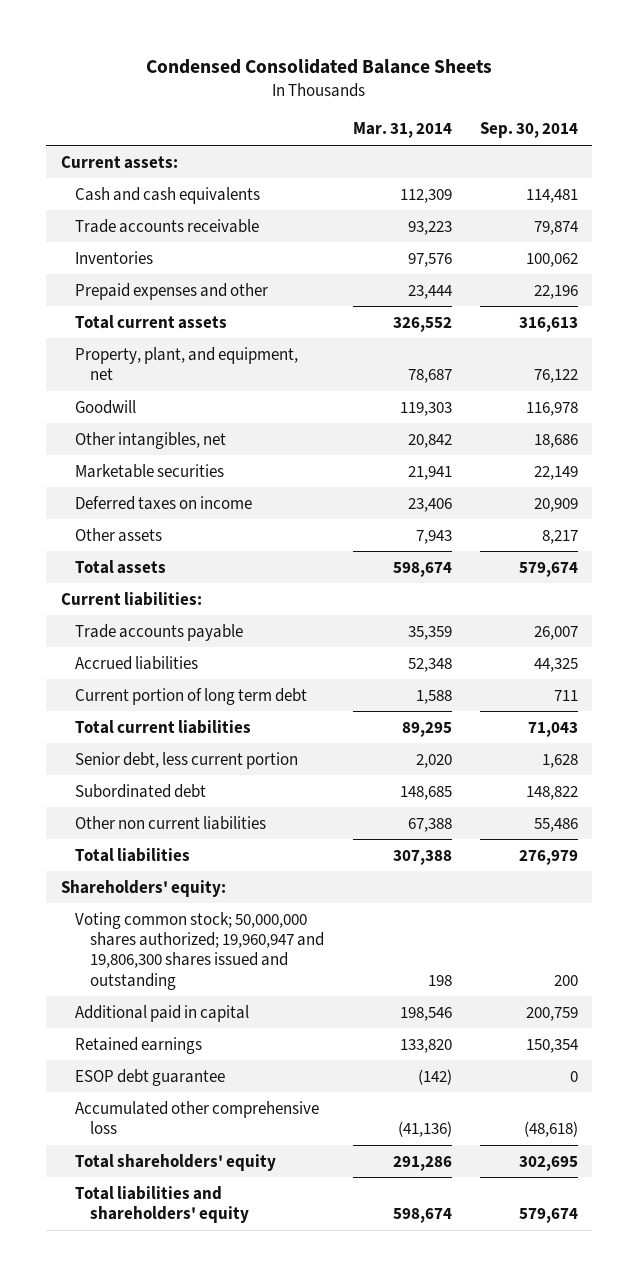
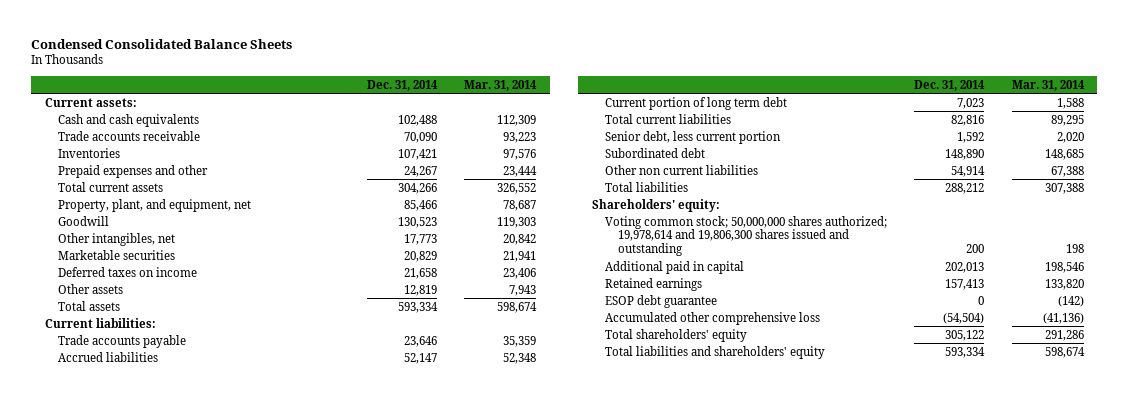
[479,122,578,139] Sep. 30, 2014 -> none
none -> [366,79,438,91] Dec. 31, 2014
[75,911,325,990] Voting common stock; 50,000,000 shares authorized; 19,960,947 and 19,806,300 shares issued and outstanding -> [605,215,888,257] Voting common stock; 50,000,000 shares authorized; 19,978,614 and 19,806,300 shares issued and outstanding

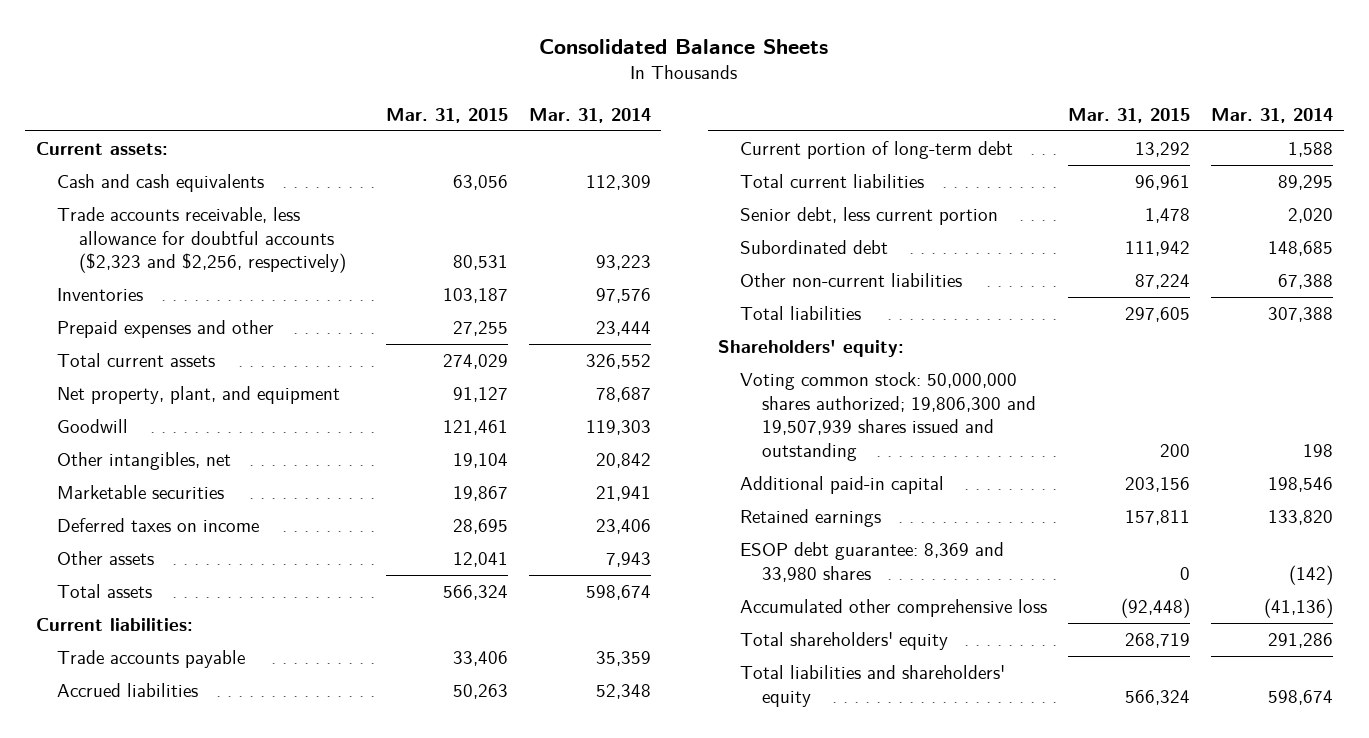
[31,38,293,49] Condensed Consolidated Balance Sheets -> [539,39,829,55] Consolidated Balance Sheets
[366,79,438,91] Dec. 31, 2014 -> none
none -> [385,107,508,123] Mar. 31, 2015
[57,130,200,141] Trade accounts receivable -> [57,206,347,274] Trade accounts receivable, less allowance for doubtful accounts ($2,323 and $2,256, respectively)
[57,198,251,212] Property, plant, and equipment, net -> [57,385,341,404] Net property, plant, and equipment
[605,96,788,110] Current portion of long term debt -> [739,140,1013,159] Current portion of long-term debt
[605,164,759,175] Other non current liabilities -> [739,272,962,287] Other non-current liabilities
[605,215,888,257] Voting common stock; 50,000,000 shares authorized; 19,978,614 and 19,806,300 shares issued and outstanding -> [739,371,1036,461] Voting common stock: 50,000,000 shares authorized; 19,806,300 and 19,507,939 shares issued and outstanding
[605,260,745,274] Additional paid in capital -> [739,475,944,494] Additional paid-in capital
[605,294,718,308] ESOP debt guarantee -> [739,541,1004,582] ESOP debt guarantee: 8,369 and 33,980 shares

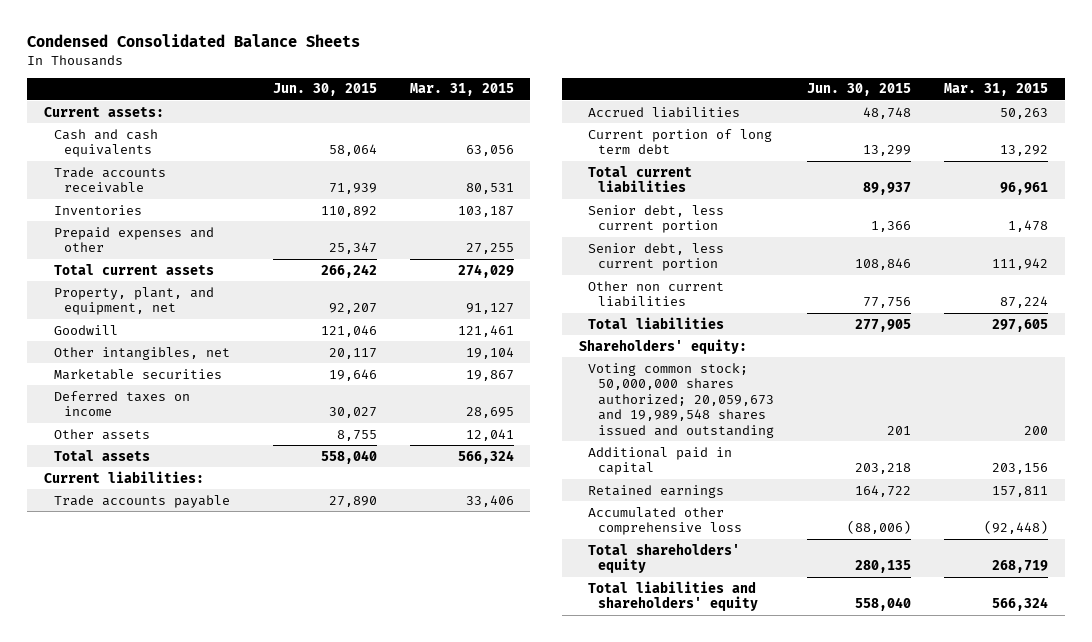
[539,39,829,55] Consolidated Balance Sheets -> [27,34,361,48] Condensed Consolidated Balance Sheets
[528,107,651,123] Mar. 31, 2014 -> none
none -> [272,83,377,97] Jun. 30, 2015
[57,206,347,274] Trade accounts receivable, less allowance for doubtful accounts ($2,323 and $2,256, respectively) -> [53,166,166,194] Trade accounts receivable
[57,385,341,404] Net property, plant, and equipment -> [53,286,214,316] Property, plant, and equipment, net
[739,140,1013,159] Current portion of long-term debt -> [588,128,773,155] Current portion of long term debt
[739,239,888,254] Subordinated debt -> [588,242,725,272] Senior debt, less current portion
[739,272,962,287] Other non-current liabilities -> [588,280,725,308] Other non current liabilities
[739,371,1036,461] Voting common stock: 50,000,000 shares authorized; 19,806,300 and 19,507,939 shares issued and outstanding -> [588,362,775,438] Voting common stock; 50,000,000 shares authorized; 20,059,673 and 19,989,548 shares issued and outstanding
[739,475,944,494] Additional paid-in capital -> [588,446,733,476] Additional paid in capital
[739,541,1004,582] ESOP debt guarantee: 8,369 and 33,980 shares -> none

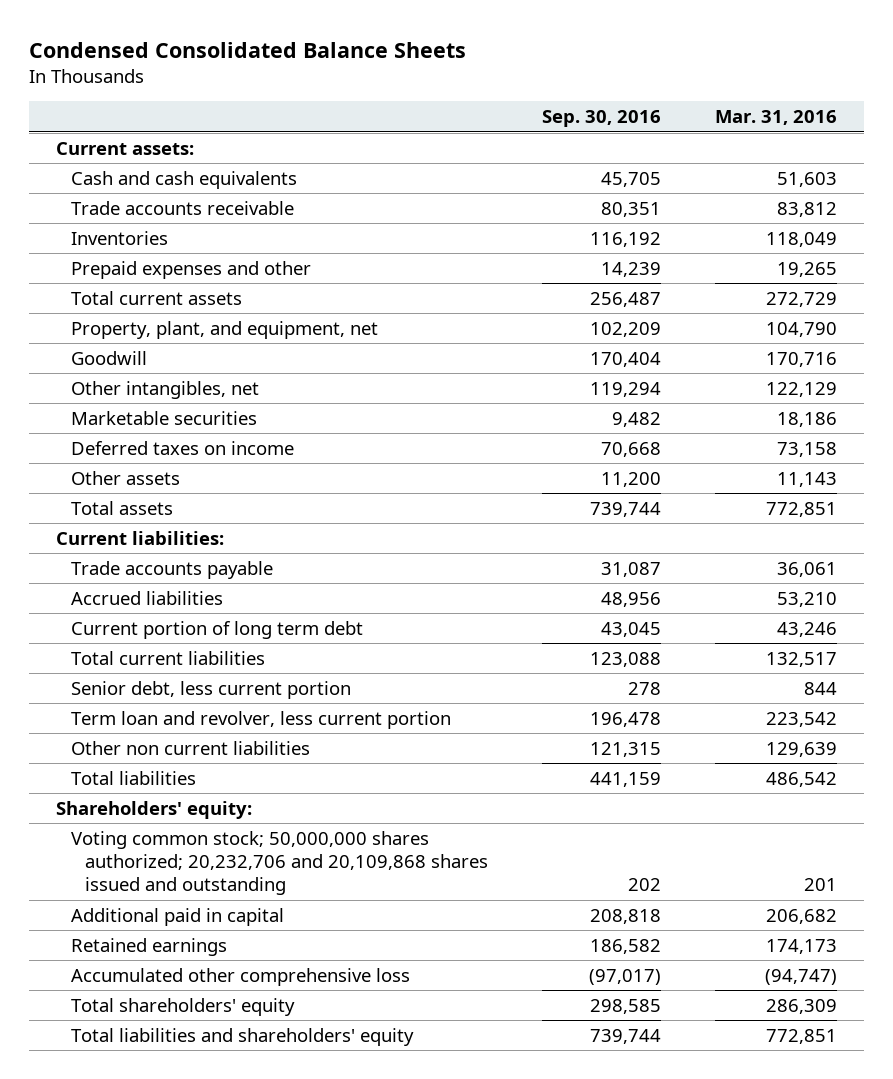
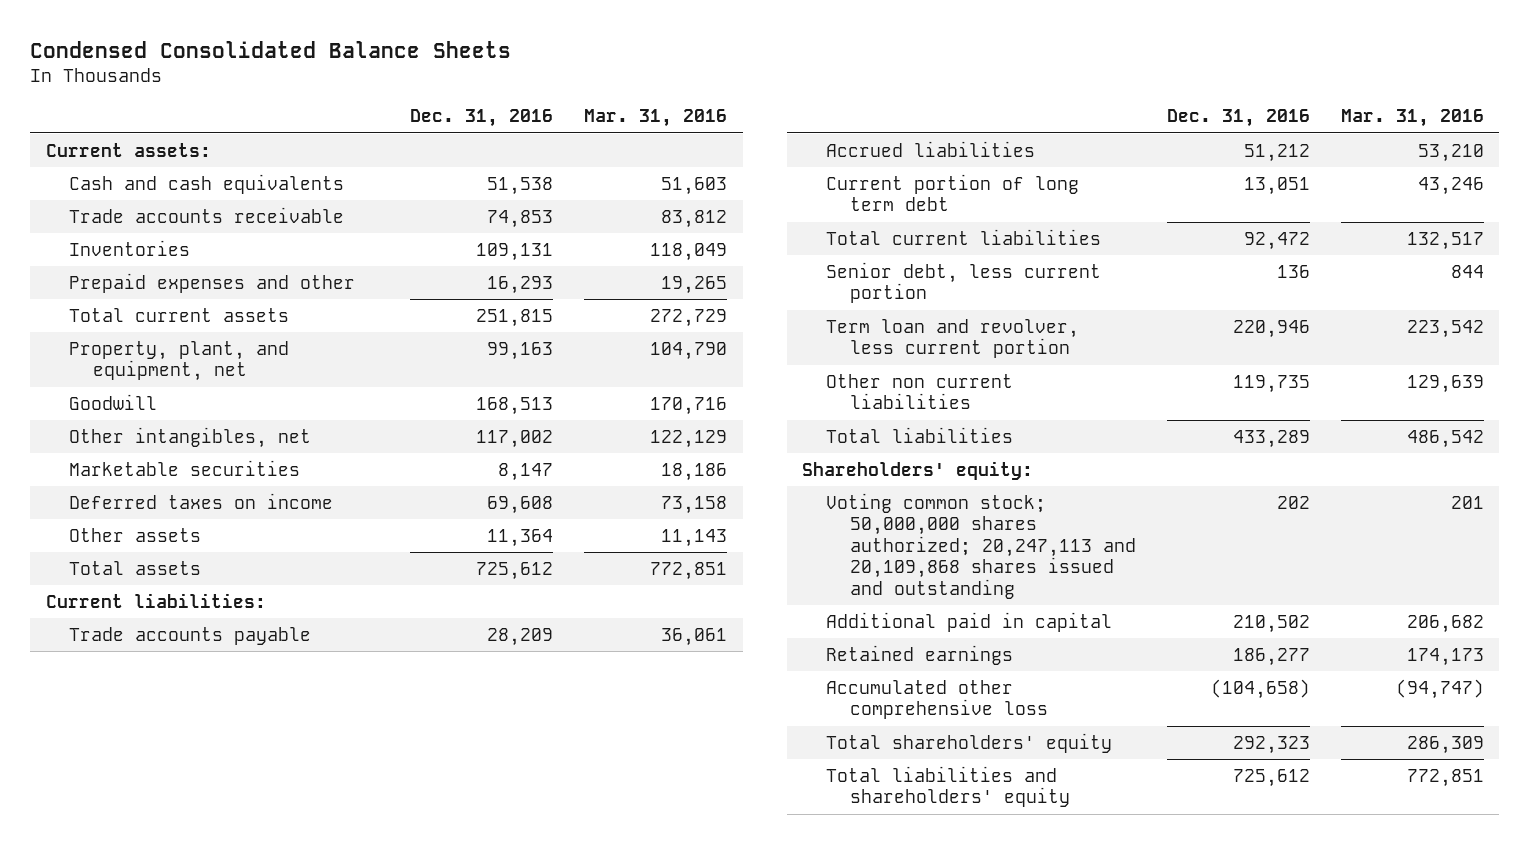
[542,110,662,128] Sep. 30, 2016 -> none
none -> [410,109,554,128] Dec. 31, 2016
[70,830,489,896] Voting common stock; 50,000,000 shares authorized; 20,232,706 and 20,109,868 shares issued and outstanding -> [826,492,1136,599] Voting common stock; 50,000,000 shares authorized; 20,247,113 and 20,109,868 shares issued and outstanding

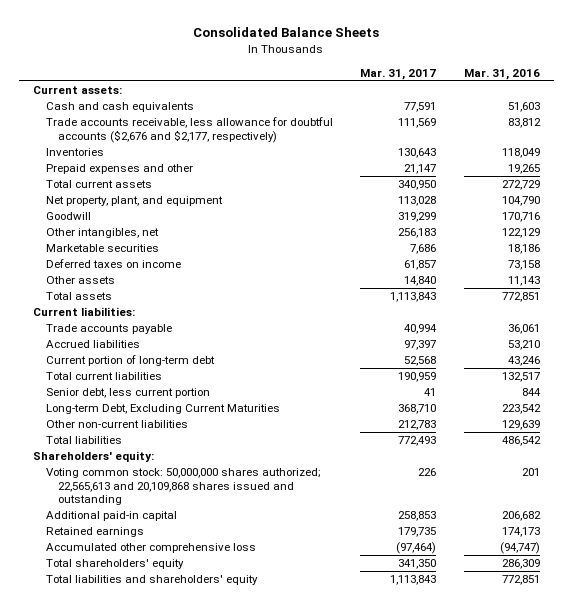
[30,40,512,58] Condensed Consolidated Balance Sheets -> [193,27,380,38] Consolidated Balance Sheets
[410,109,554,128] Dec. 31, 2016 -> none
none -> [360,68,437,80] Mar. 31, 2017
[69,206,345,223] Trade accounts receivable -> [45,117,333,143] Trade accounts receivable, less allowance for doubtful accounts ($2,676 and $2,177, respectively)
[69,340,290,382] Property, plant, and equipment, net -> [45,196,223,207] Net property, plant, and equipment
[826,173,1080,212] Current portion of long term debt -> [45,355,215,367] Current portion of long-term debt
[826,318,1080,359] Term loan and revolver, less current portion -> [45,404,280,415] Long-term Debt, Excluding Current Maturities
[826,373,1014,410] Other non current liabilities -> [45,420,188,429] Other non-current liabilities
[826,492,1136,599] Voting common stock; 50,000,000 shares authorized; 20,247,113 and 20,109,868 shares issued and outstanding -> [45,468,321,506] Voting common stock: 50,000,000 shares authorized; 22,565,613 and 20,109,868 shares issued and outstanding
[826,611,1113,632] Additional paid in capital -> [45,511,177,522] Additional paid-in capital

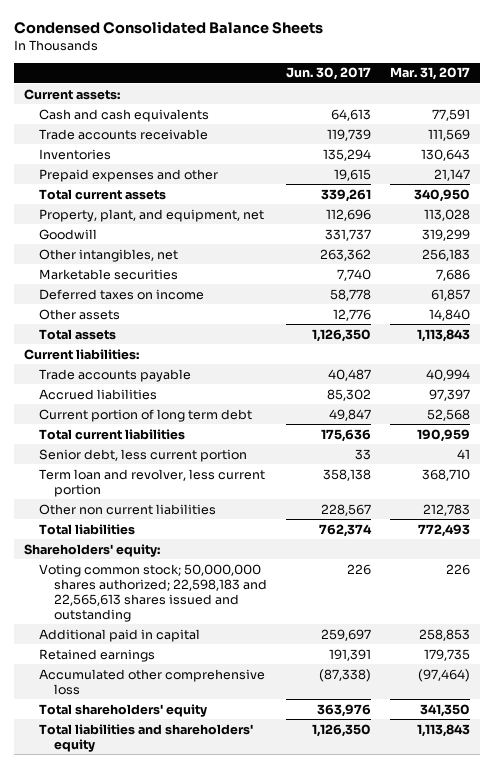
[193,27,380,38] Consolidated Balance Sheets -> [14,21,324,35] Condensed Consolidated Balance Sheets
[463,68,540,80] Mar. 31, 2016 -> none
none -> [285,67,371,81] Jun. 30, 2017
[45,117,333,143] Trade accounts receivable, less allowance for doubtful accounts ($2,676 and $2,177, respectively) -> [38,128,208,140] Trade accounts receivable
[45,196,223,207] Net property, plant, and equipment -> [38,208,264,222] Property, plant, and equipment, net
[45,355,215,367] Current portion of long-term debt -> [38,408,252,422] Current portion of long term debt
[45,404,280,415] Long-term Debt, Excluding Current Maturities -> [38,468,265,497] Term loan and revolver, less current portion
[45,420,188,429] Other non-current liabilities -> [38,503,216,515] Other non current liabilities
[45,468,321,506] Voting common stock: 50,000,000 shares authorized; 22,565,613 and 20,109,868 shares issued and outstanding -> [38,563,267,622] Voting common stock; 50,000,000 shares authorized; 22,598,183 and 22,565,613 shares issued and outstanding
[45,511,177,522] Additional paid-in capital -> [38,628,200,642] Additional paid in capital

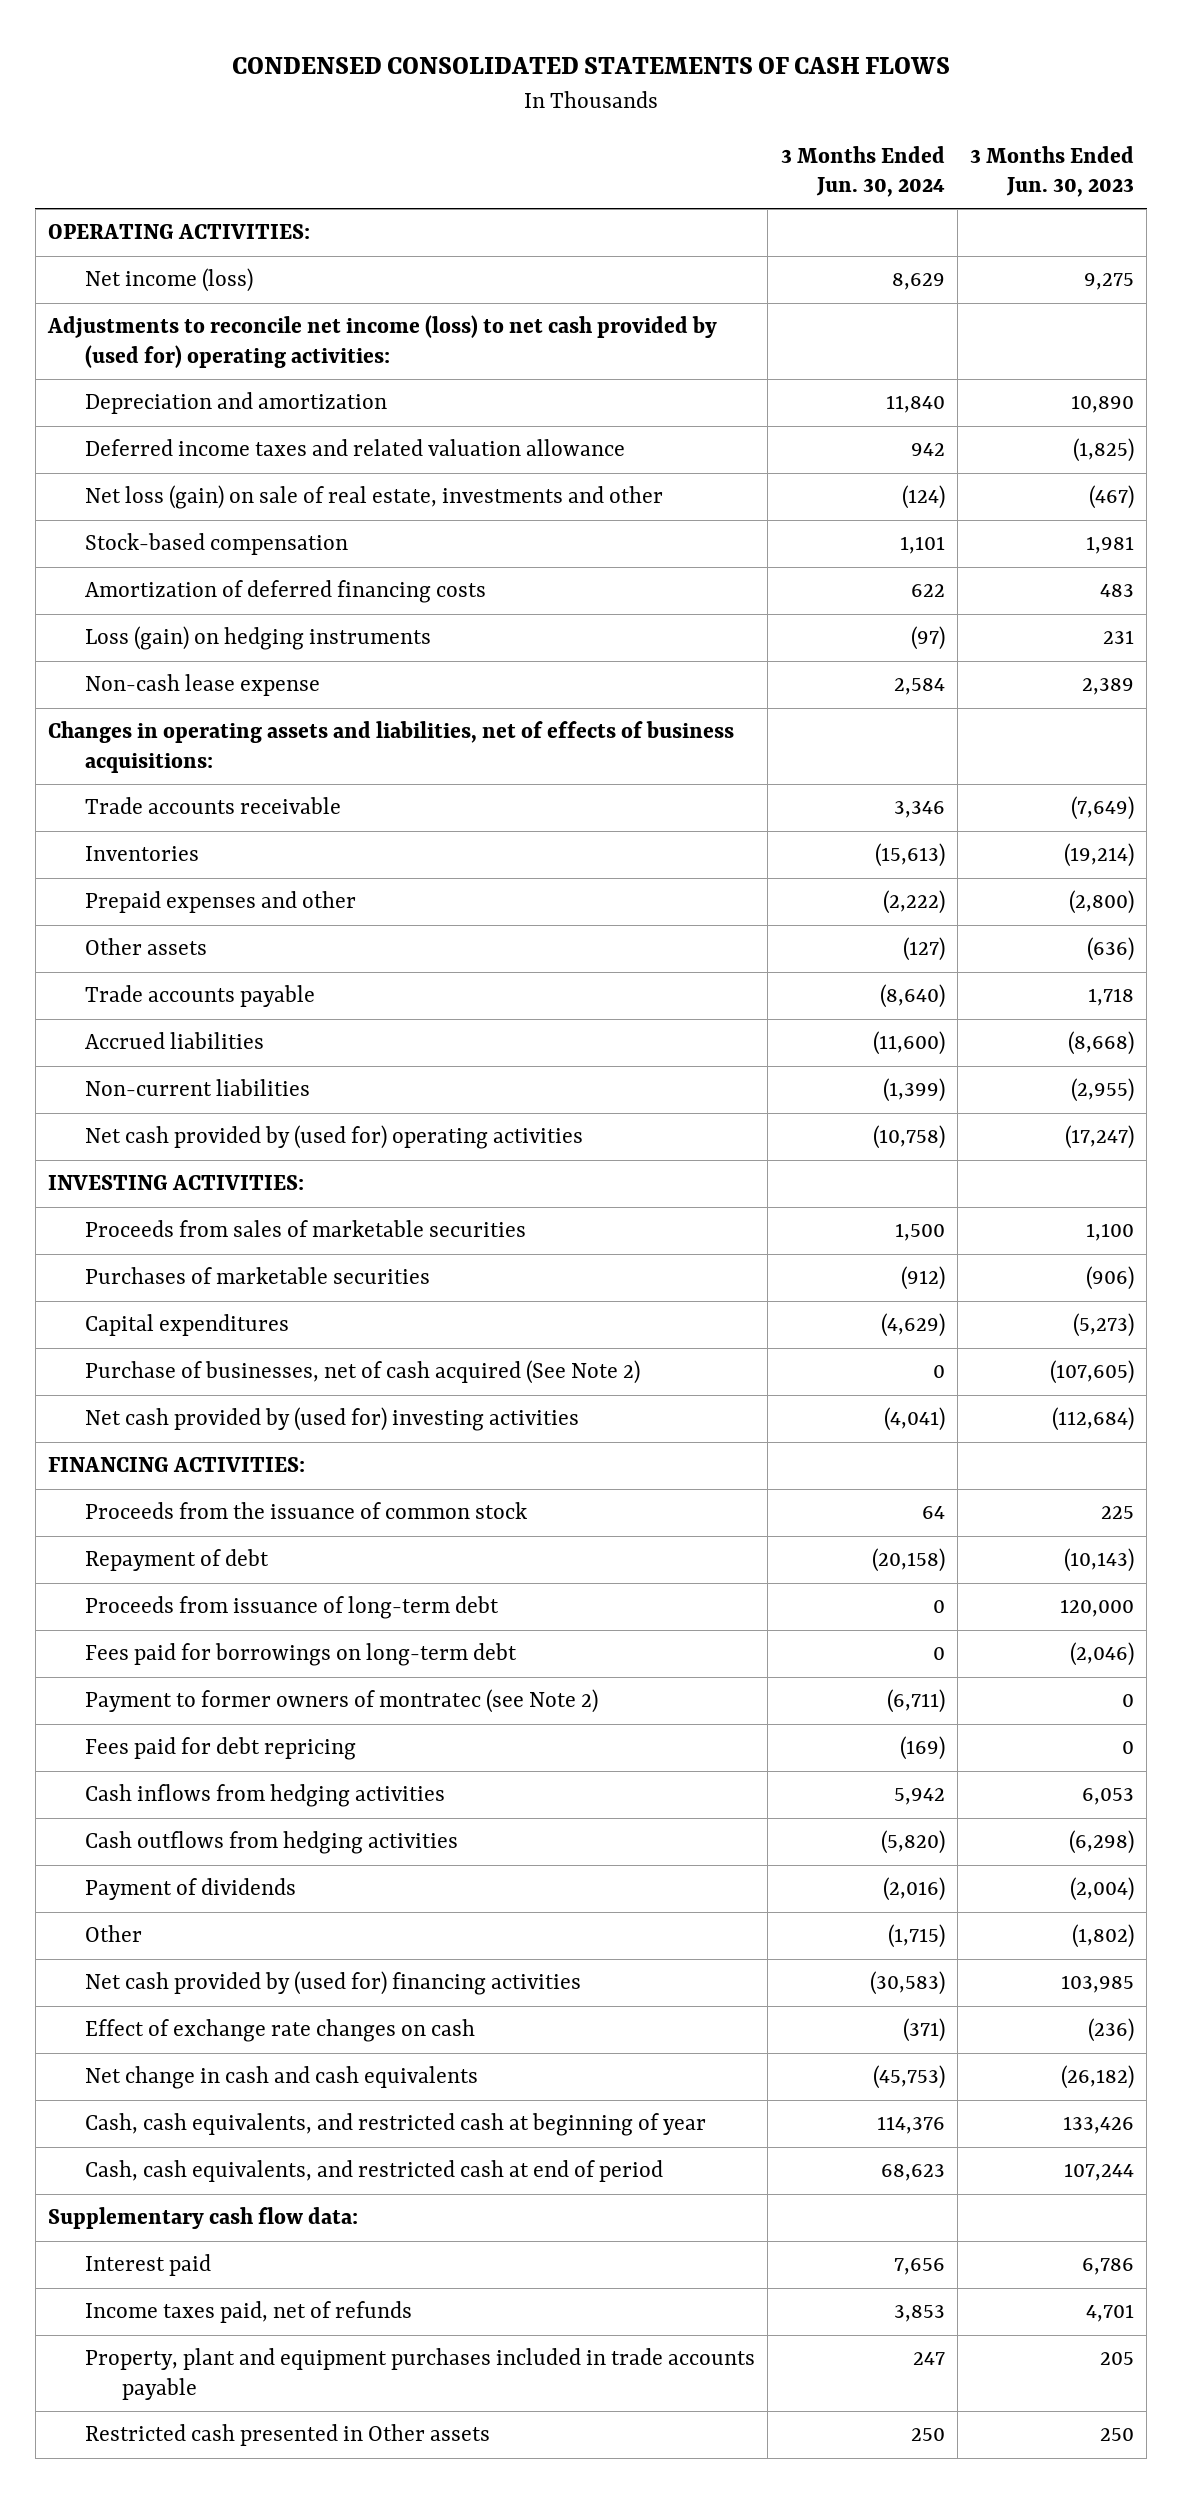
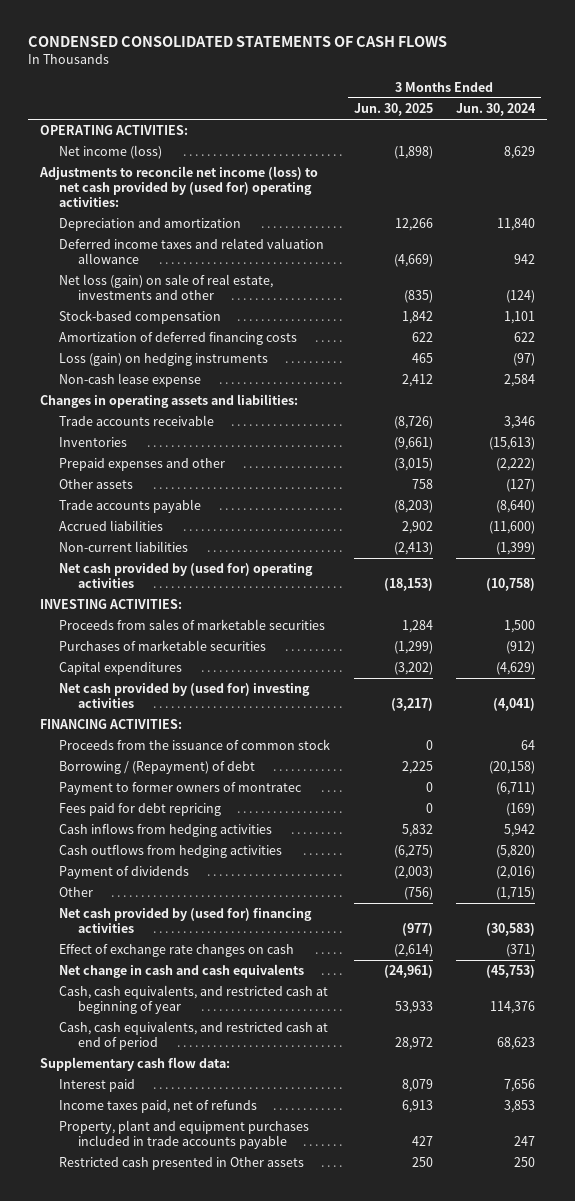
[970,146,1135,198] 3 Months Ended Jun. 30, 2023 -> none
none -> [353,103,433,117] Jun. 30, 2025
[48,721,735,773] Changes in operating assets and liabilities, net of effects of business acquisitions: -> [39,394,298,409] Changes in operating assets and liabilities:
[85,1360,641,1385] Purchase of businesses, net of cash acquired (See Note 2) -> none
[85,1596,500,1620] Proceeds from issuance of long-term debt -> none
[85,1643,518,1667] Fees paid for borrowings on long-term debt -> none
[85,1549,270,1572] Repayment of debt -> [58,761,255,775] Borrowing / (Repayment) of debt
[85,1689,599,1714] Payment to former owners of montratec (see Note 2) -> [58,782,302,796] Payment to former owners of montratec

